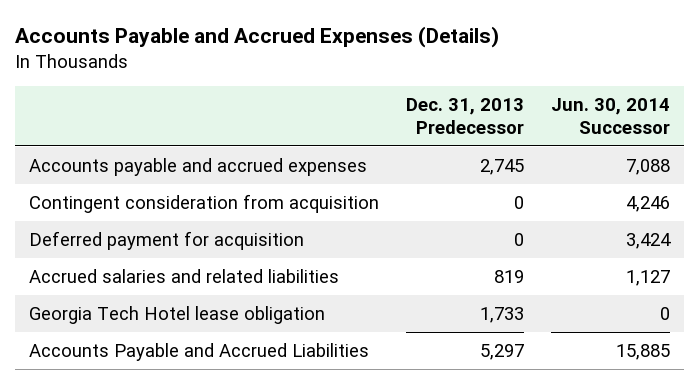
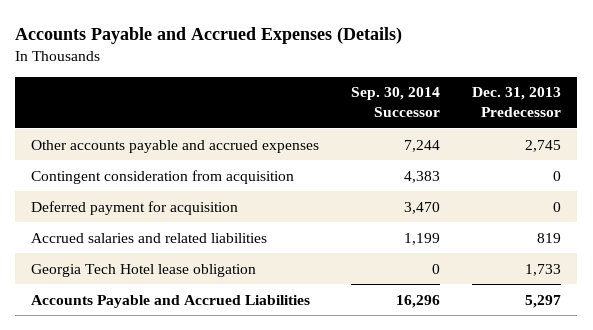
[551,98,671,135] Jun. 30, 2014 Successor -> none
none -> [351,87,441,118] Sep. 30, 2014 Successor
[28,157,367,176] Accounts payable and accrued expenses -> [31,139,320,153] Other accounts payable and accrued expenses

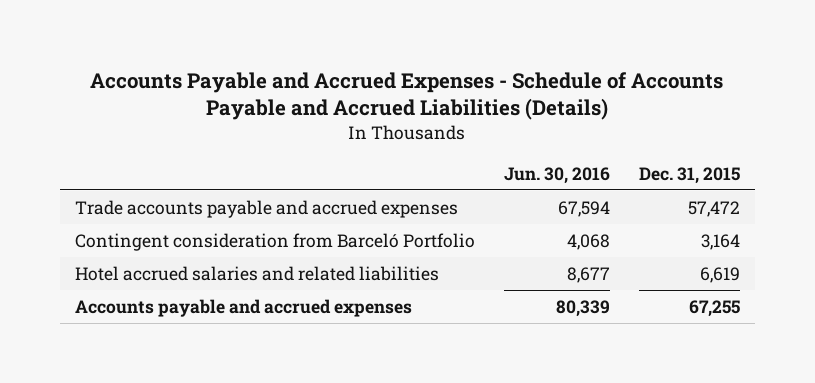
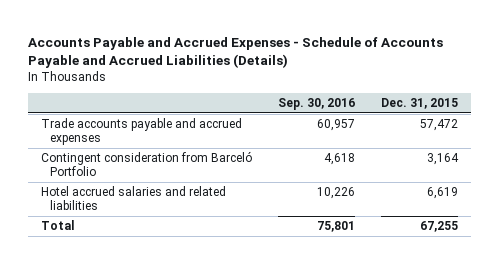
[503,166,610,184] Jun. 30, 2016 -> none
none -> [278,97,356,110] Sep. 30, 2016
[74,298,412,317] Accounts payable and accrued expenses -> [41,220,75,231] Total

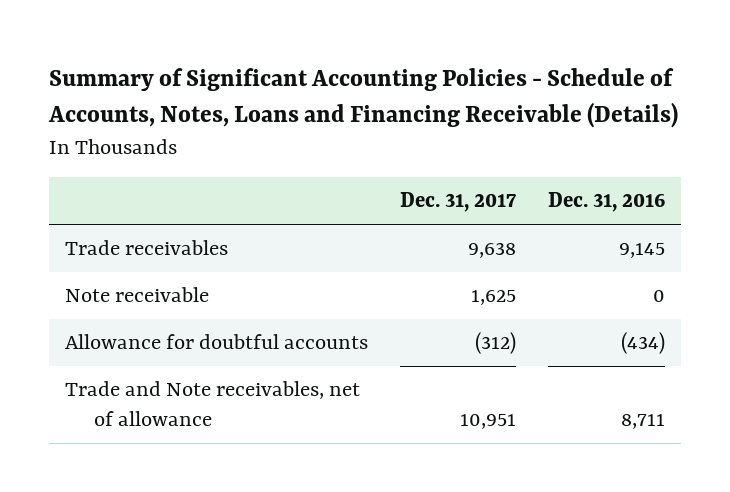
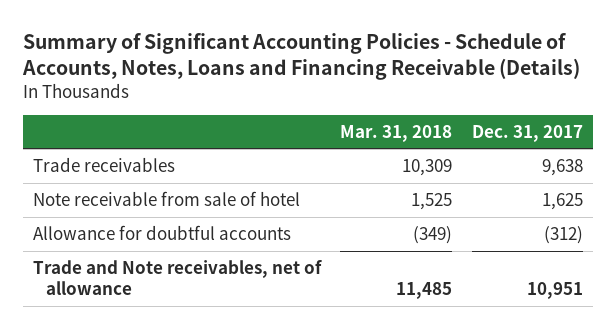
[547,192,665,213] Dec. 31, 2016 -> none
none -> [340,124,453,142] Mar. 31, 2018
[65,287,210,303] Note receivable -> [32,191,300,207] Note receivable from sale of hotel

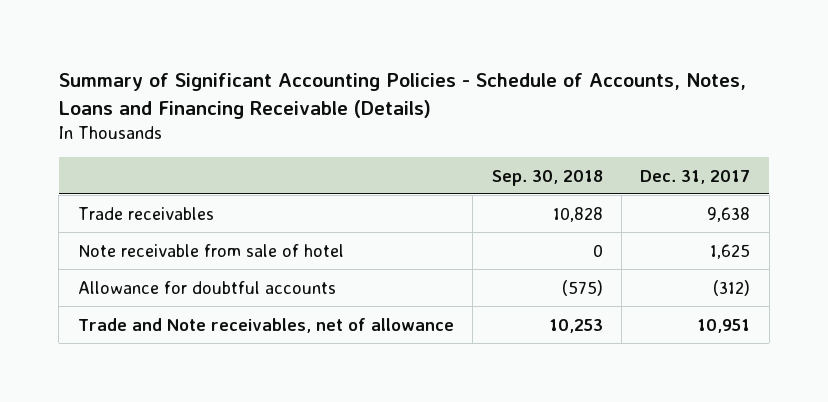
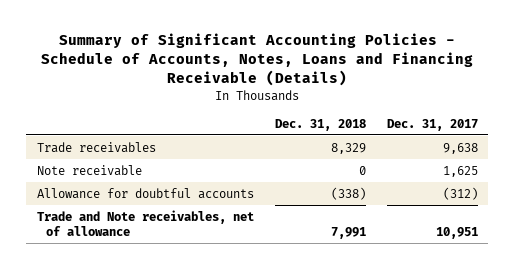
[491,169,603,186] Sep. 30, 2018 -> none
none -> [274,118,366,131] Dec. 31, 2018
[77,243,344,257] Note receivable from sale of hotel -> [36,164,142,176] Note receivable

